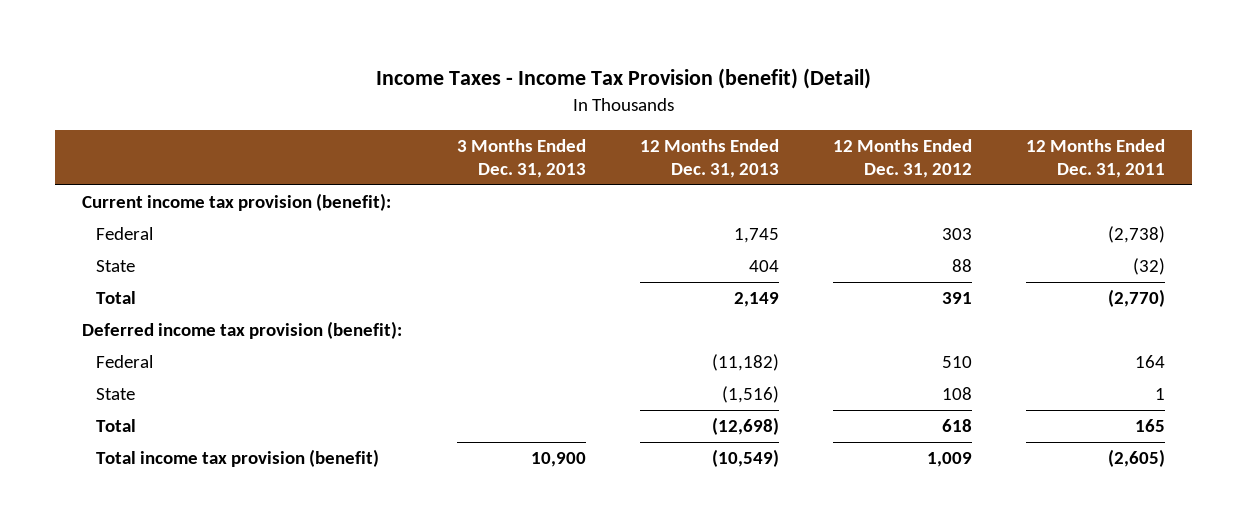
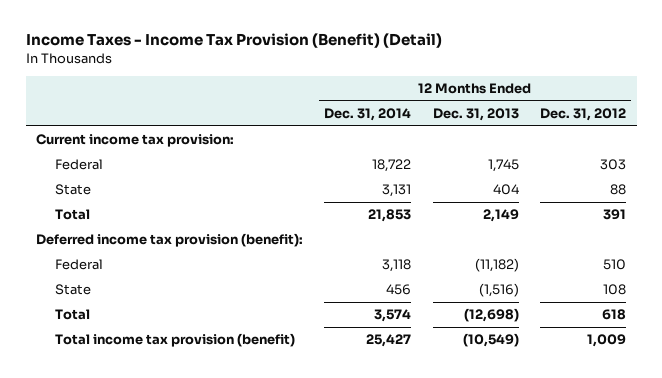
[375,67,871,89] Income Taxes - Income Tax Provision (benefit) (Detail) -> [25,33,442,49] Income Taxes - Income Tax Provision (Benefit) (Detail)
[456,139,586,178] 3 Months Ended Dec. 31, 2013 -> none
[1026,139,1166,178] 12 Months Ended Dec. 31, 2011 -> none
none -> [324,107,412,121] Dec. 31, 2014
[82,193,392,212] Current income tax provision (benefit): -> [36,134,235,148] Current income tax provision:

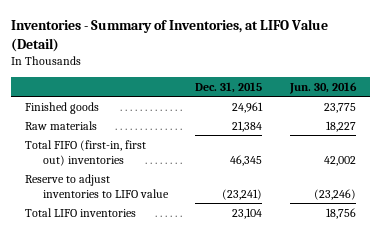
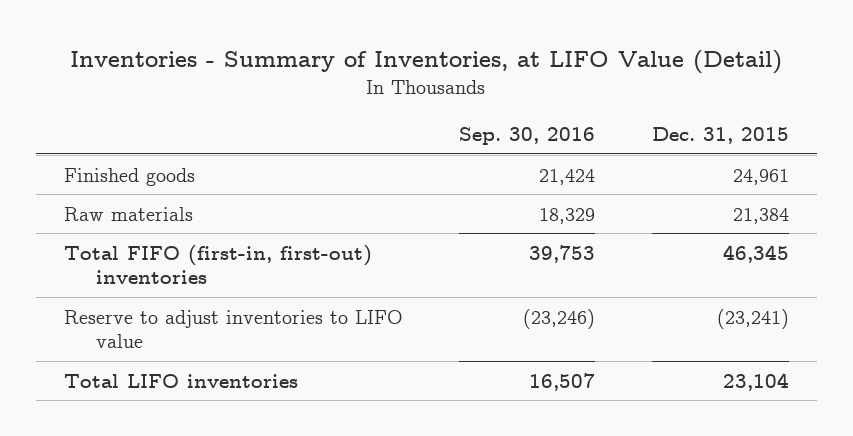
[288,81,357,94] Jun. 30, 2016 -> none
none -> [459,126,596,145] Sep. 30, 2016
[24,139,146,166] Total FIFO (first-in, first out) inventories -> [64,244,373,284] Total FIFO (first-in, first-out) inventories

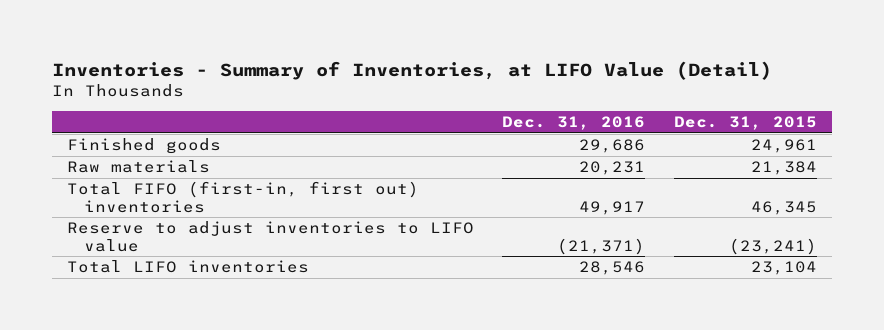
[459,126,596,145] Sep. 30, 2016 -> none
none -> [502,116,646,131] Dec. 31, 2016
[64,244,373,284] Total FIFO (first-in, first-out) inventories -> [66,181,419,213] Total FIFO (first-in, first out) inventories

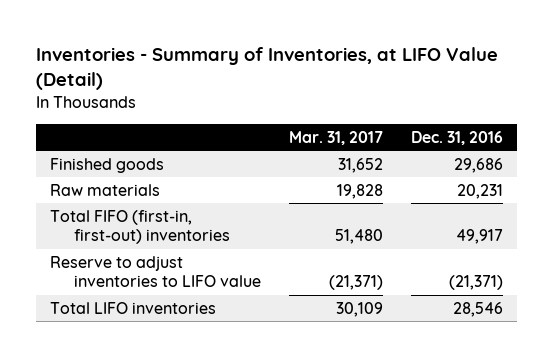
[674,116,818,131] Dec. 31, 2015 -> none
none -> [289,131,384,146] Mar. 31, 2017
[66,181,419,213] Total FIFO (first-in, first out) inventories -> [49,209,230,245] Total FIFO (first-in, first-out) inventories

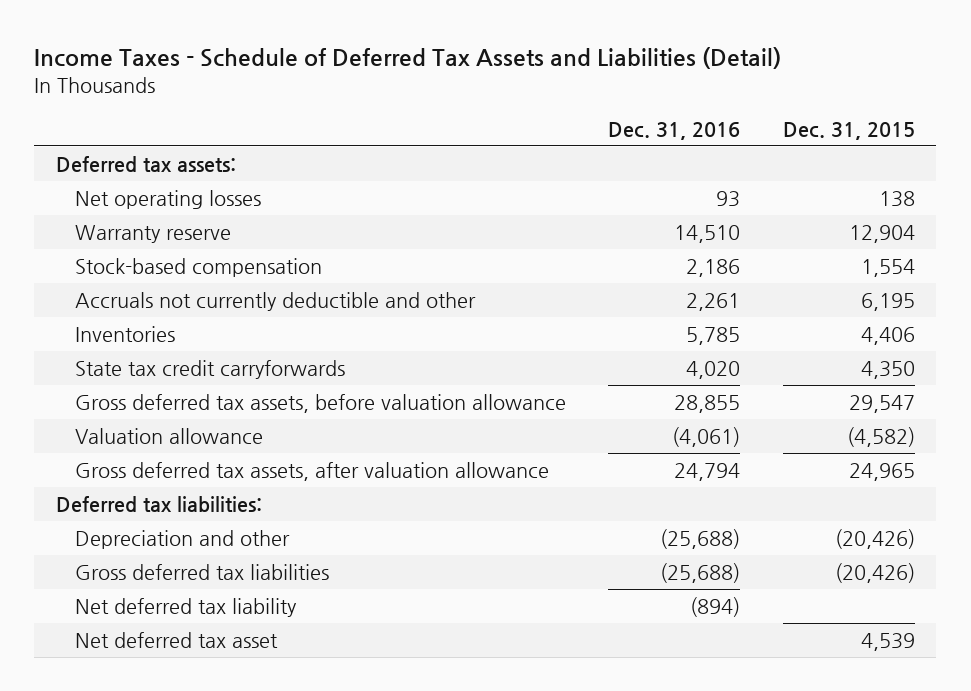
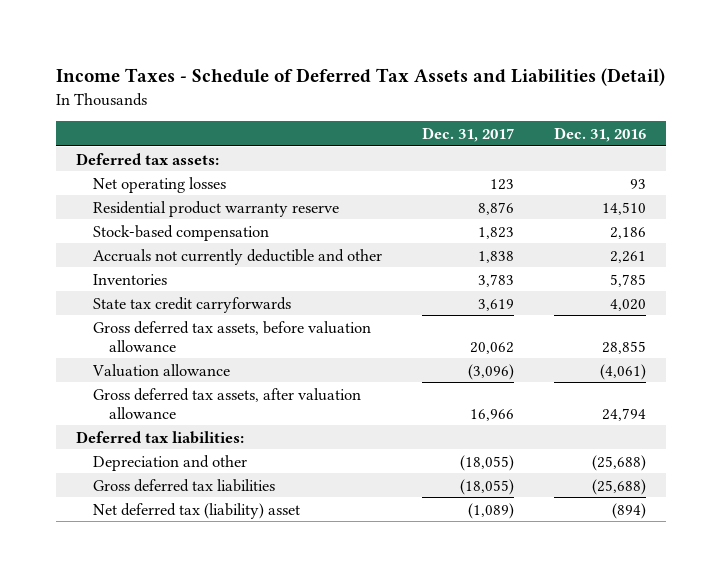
[783,121,916,140] Dec. 31, 2015 -> none
none -> [421,126,514,142] Dec. 31, 2017
[74,225,231,244] Warranty reserve -> [92,200,339,217] Residential product warranty reserve
[74,632,278,649] Net deferred tax asset -> none
[74,598,297,618] Net deferred tax liability -> [92,502,300,519] Net deferred tax (liability) asset

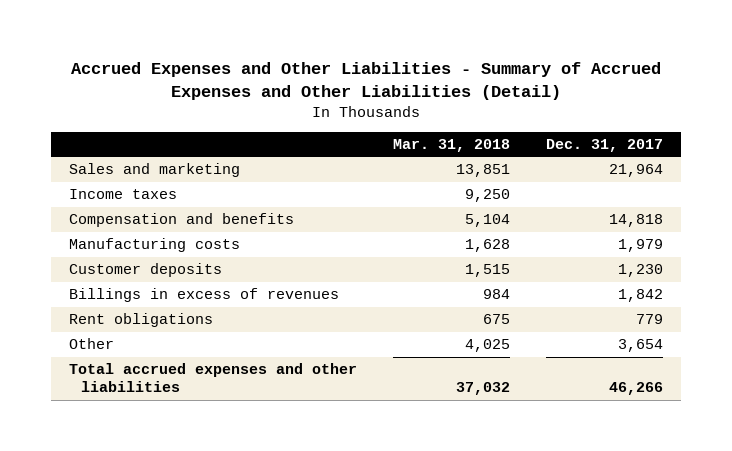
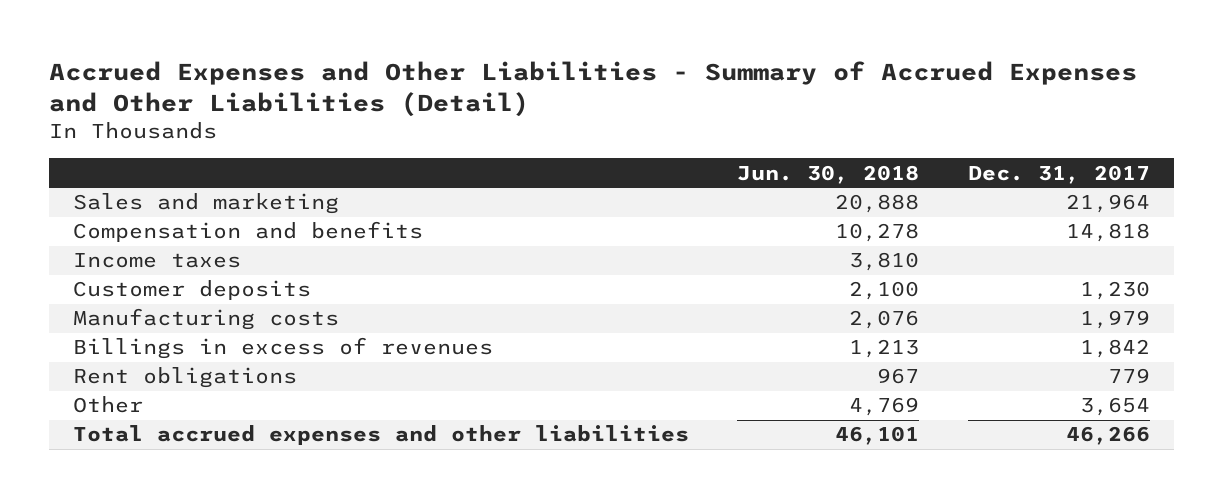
[392,138,510,152] Mar. 31, 2018 -> none
none -> [737,164,920,184] Jun. 30, 2018
[68,189,177,200] Income taxes -> [73,253,242,269] Income taxes
[68,238,240,253] Manufacturing costs -> [73,308,340,331] Manufacturing costs

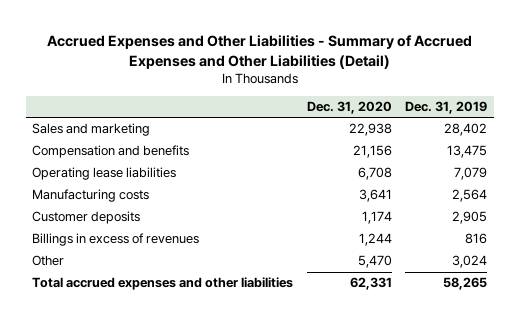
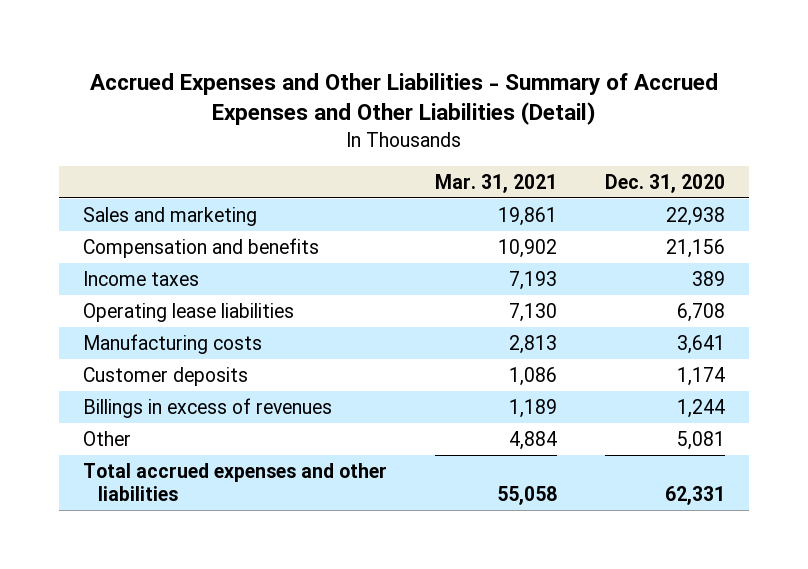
[405,101,488,115] Dec. 31, 2019 -> none
none -> [435,173,558,193] Mar. 31, 2021
none -> [83,270,200,286] Income taxes
[357,255,392,269] 5,470 -> [676,430,725,450] 5,081

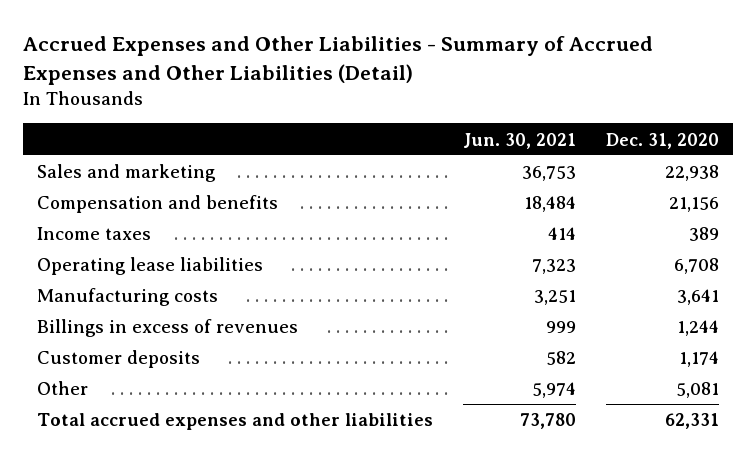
[435,173,558,193] Mar. 31, 2021 -> none
none -> [462,132,576,149] Jun. 30, 2021
[83,366,249,386] Customer deposits -> [37,350,201,369] Customer deposits

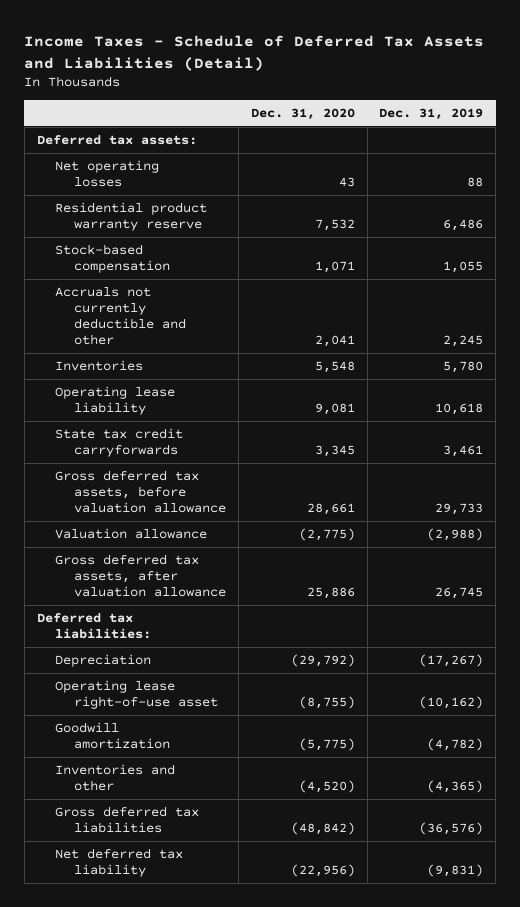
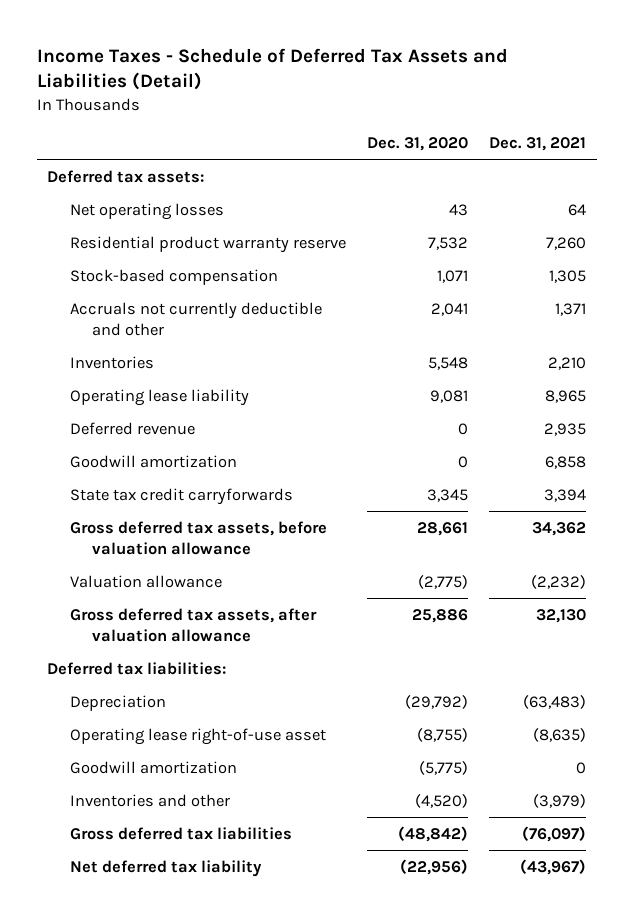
[379,108,484,121] Dec. 31, 2019 -> none
none -> [489,136,587,151] Dec. 31, 2021
none -> [69,421,195,435] Deferred revenue
none -> [69,454,237,468] Goodwill amortization

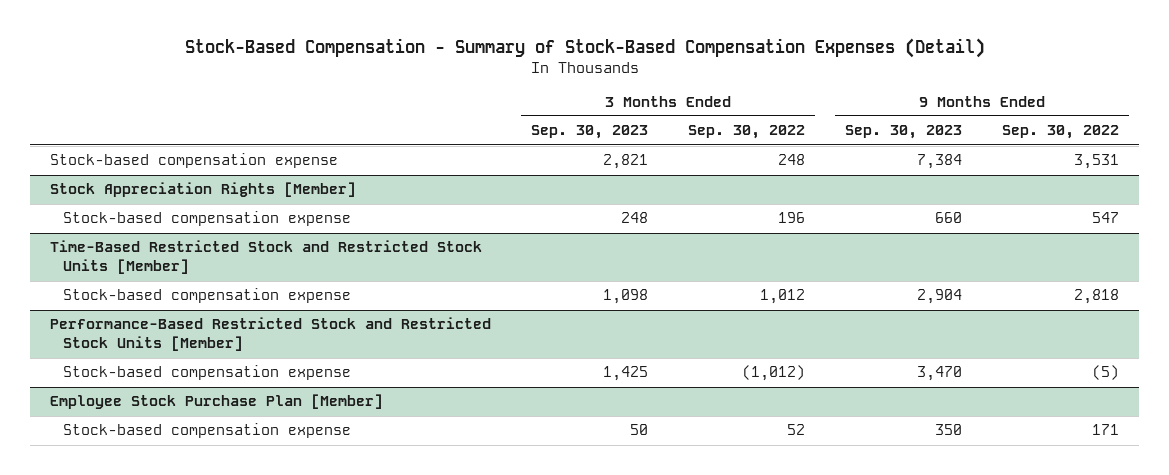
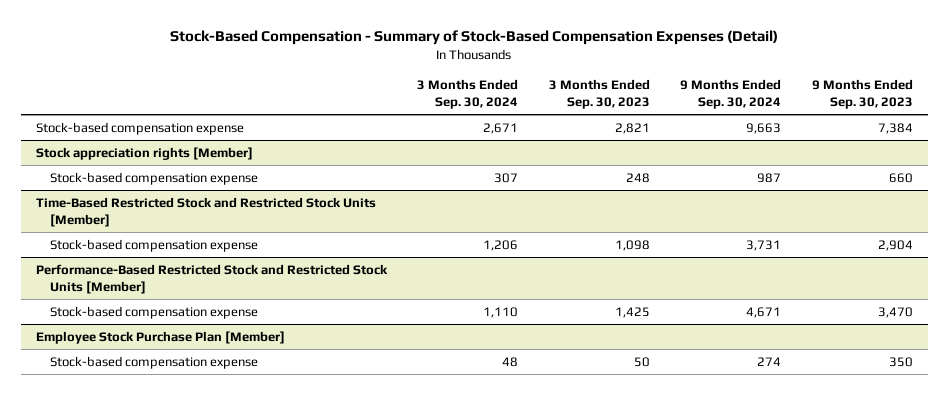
[688,125,806,140] Sep. 30, 2022 -> none
[1002,125,1120,140] Sep. 30, 2022 -> none
none -> [417,79,519,109] 3 Months Ended Sep. 30, 2024
none -> [680,79,782,109] 9 Months Ended Sep. 30, 2024
[49,182,356,198] Stock Appreciation Rights [Member] -> [35,146,253,160] Stock appreciation rights [Member]

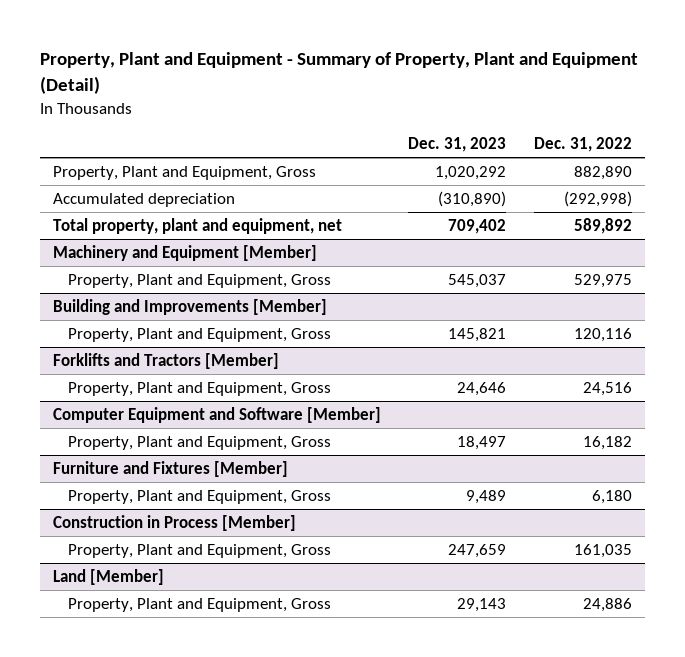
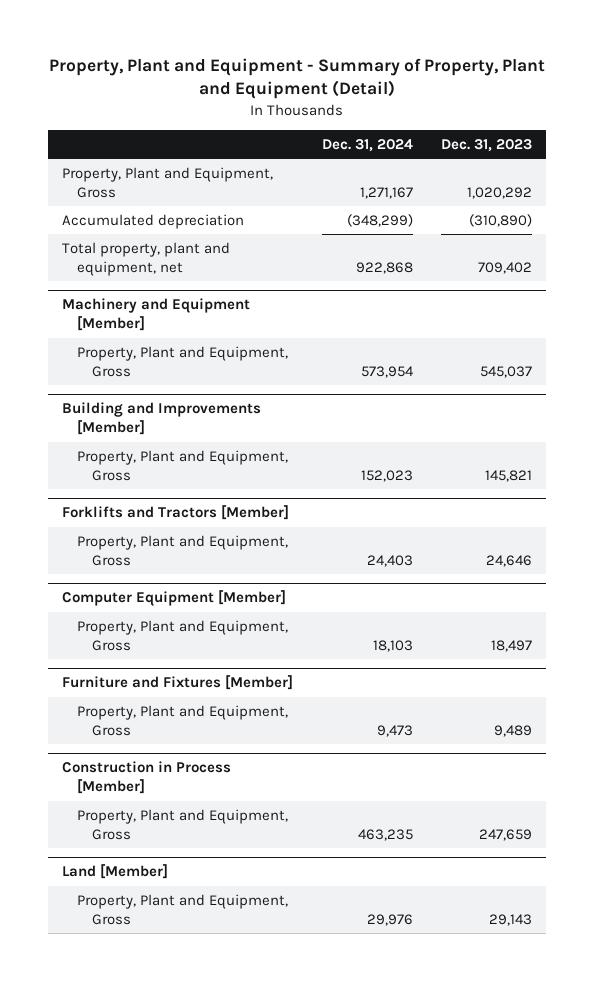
[533,137,632,153] Dec. 31, 2022 -> none
none -> [321,138,413,152] Dec. 31, 2024
[53,407,382,424] Computer Equipment and Software [Member] -> [61,590,286,607] Computer Equipment [Member]

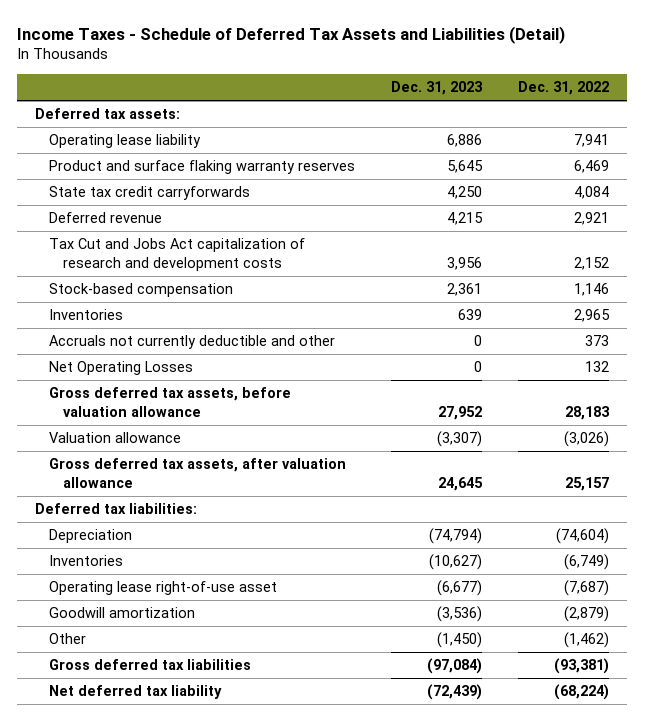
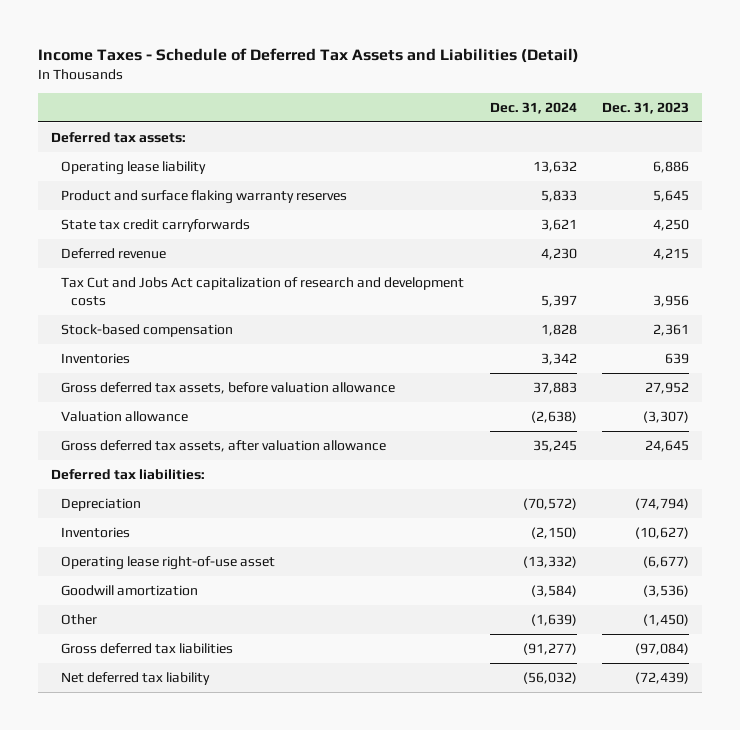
[518,80,610,95] Dec. 31, 2022 -> none
none -> [489,101,577,114] Dec. 31, 2024
[49,335,336,350] Accruals not currently deductible and other -> none
[49,361,194,376] Net Operating Losses -> none

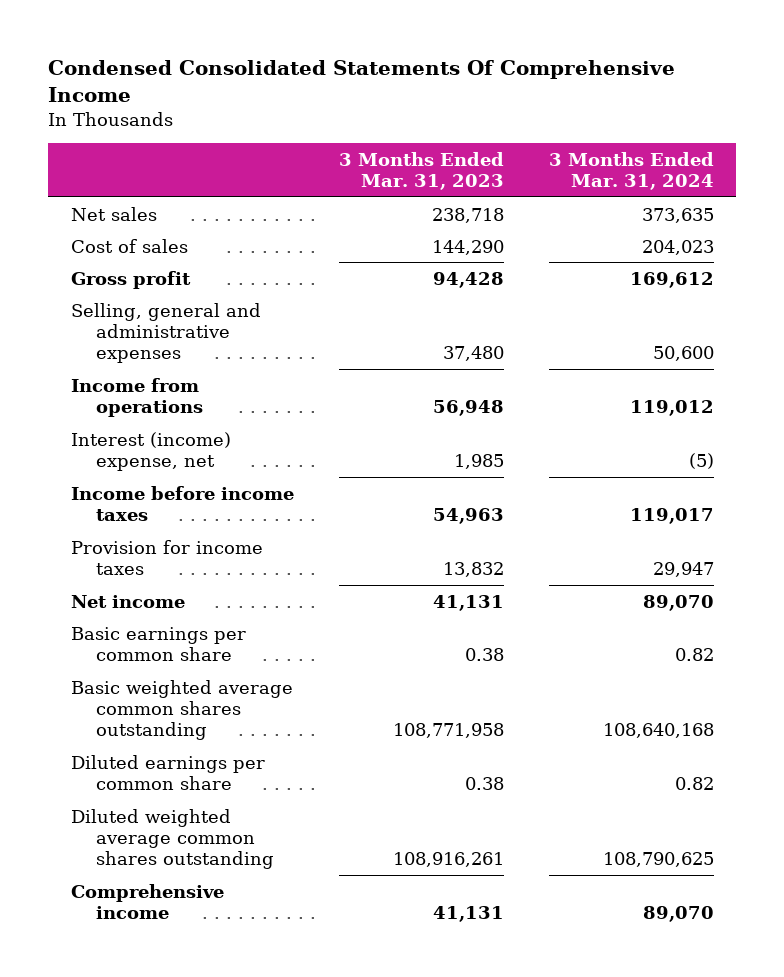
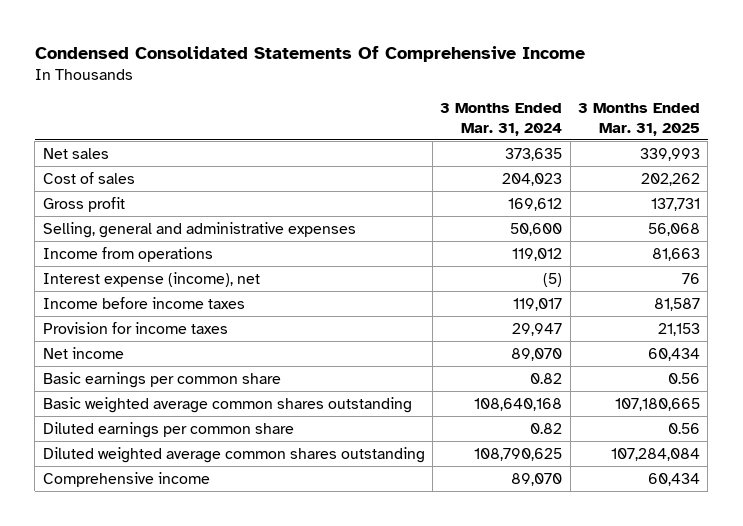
[338,151,504,190] 3 Months Ended Mar. 31, 2023 -> none
none -> [578,102,701,136] 3 Months Ended Mar. 31, 2025
[70,431,231,471] Interest (income) expense, net -> [42,271,260,287] Interest expense (income), net

